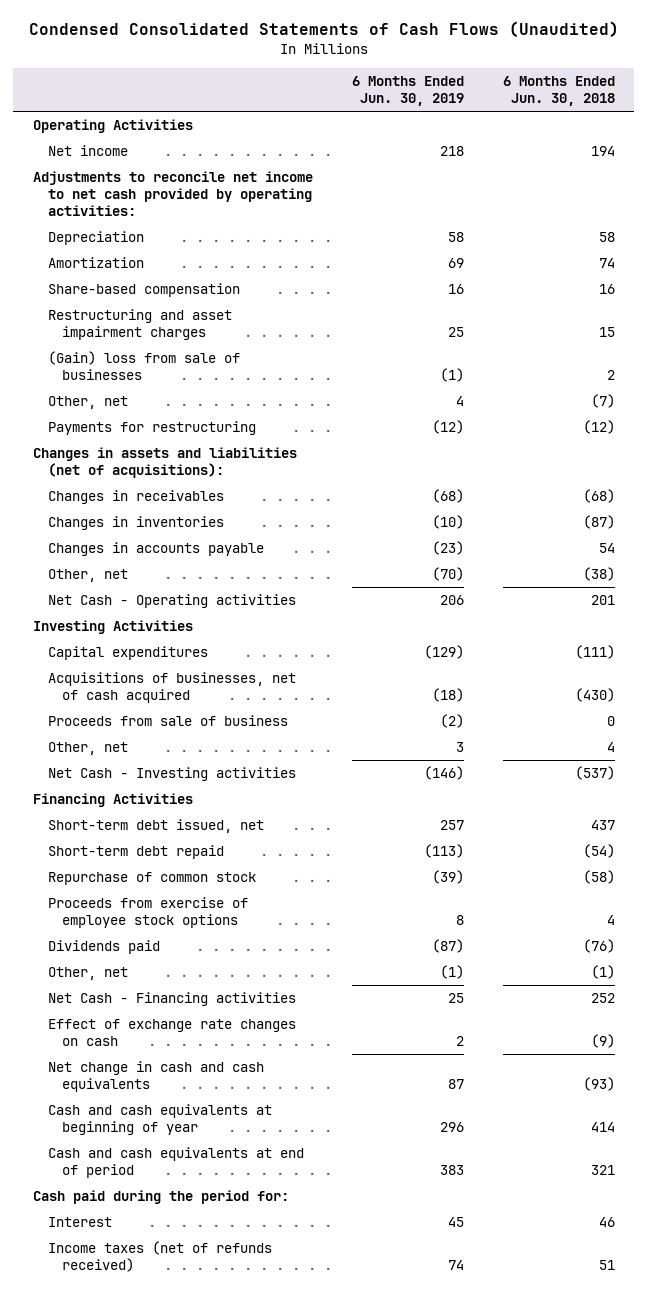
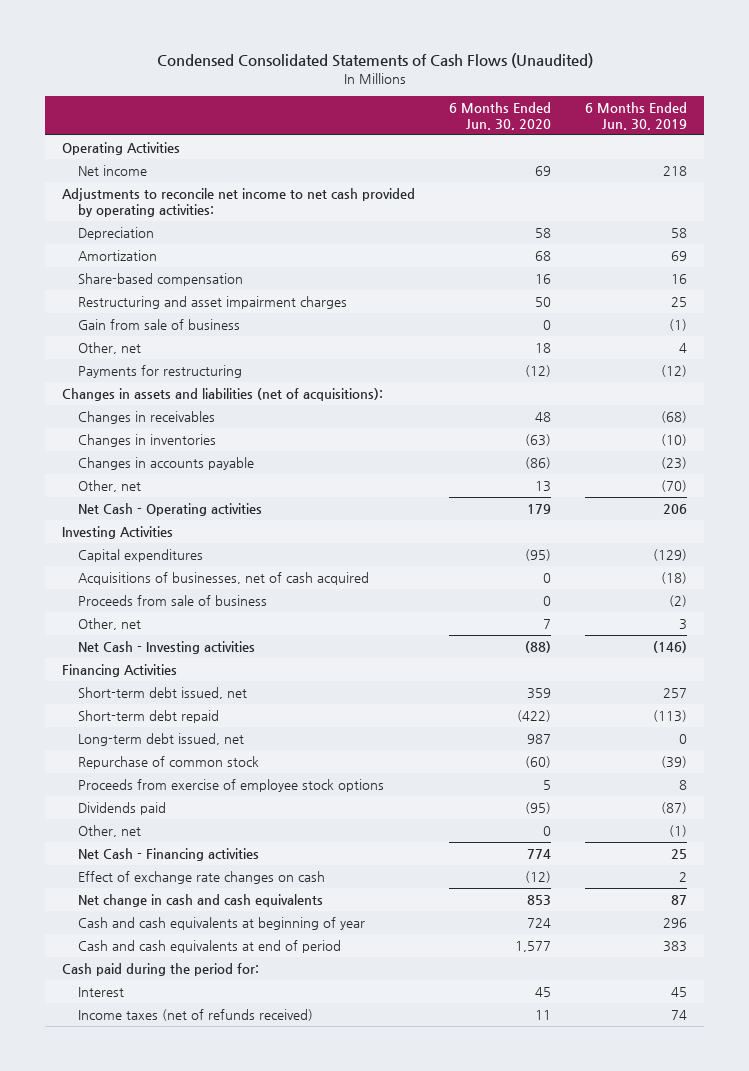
[502,75,615,106] 6 Months Ended Jun. 30, 2018 -> none
none -> [449,101,552,130] 6 Months Ended Jun. 30, 2020
[47,351,240,381] (Gain) loss from sale of businesses -> [77,319,240,331] Gain from sale of business
none -> [77,733,244,747] Long-term debt issued, net

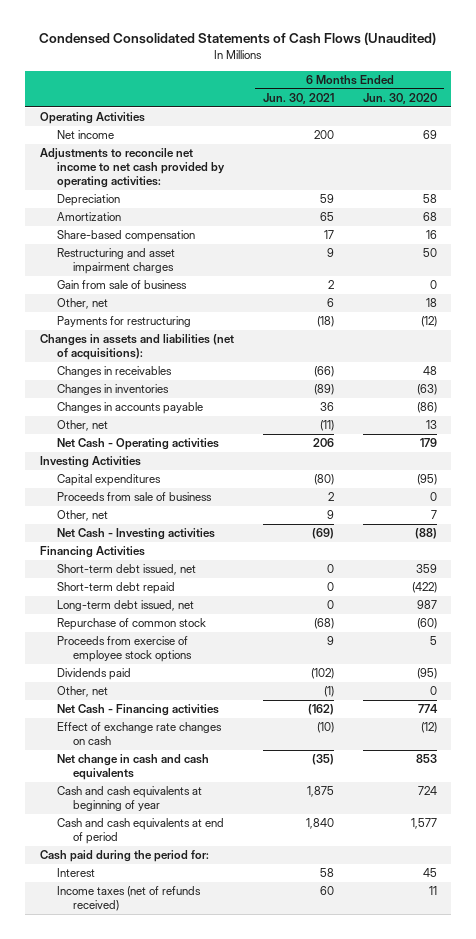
[585,101,688,130] 6 Months Ended Jun. 30, 2019 -> none
none -> [262,92,334,104] Jun. 30, 2021
[77,572,369,586] Acquisitions of businesses, net of cash acquired -> none

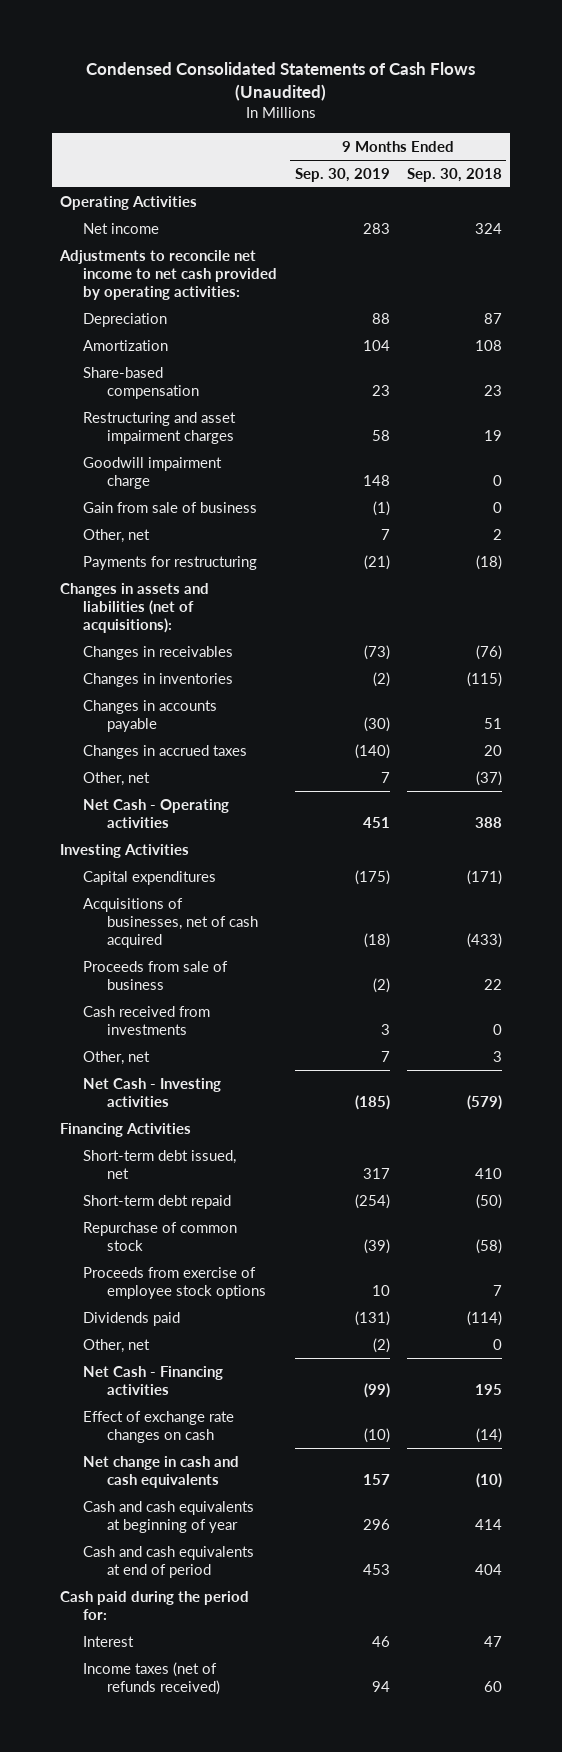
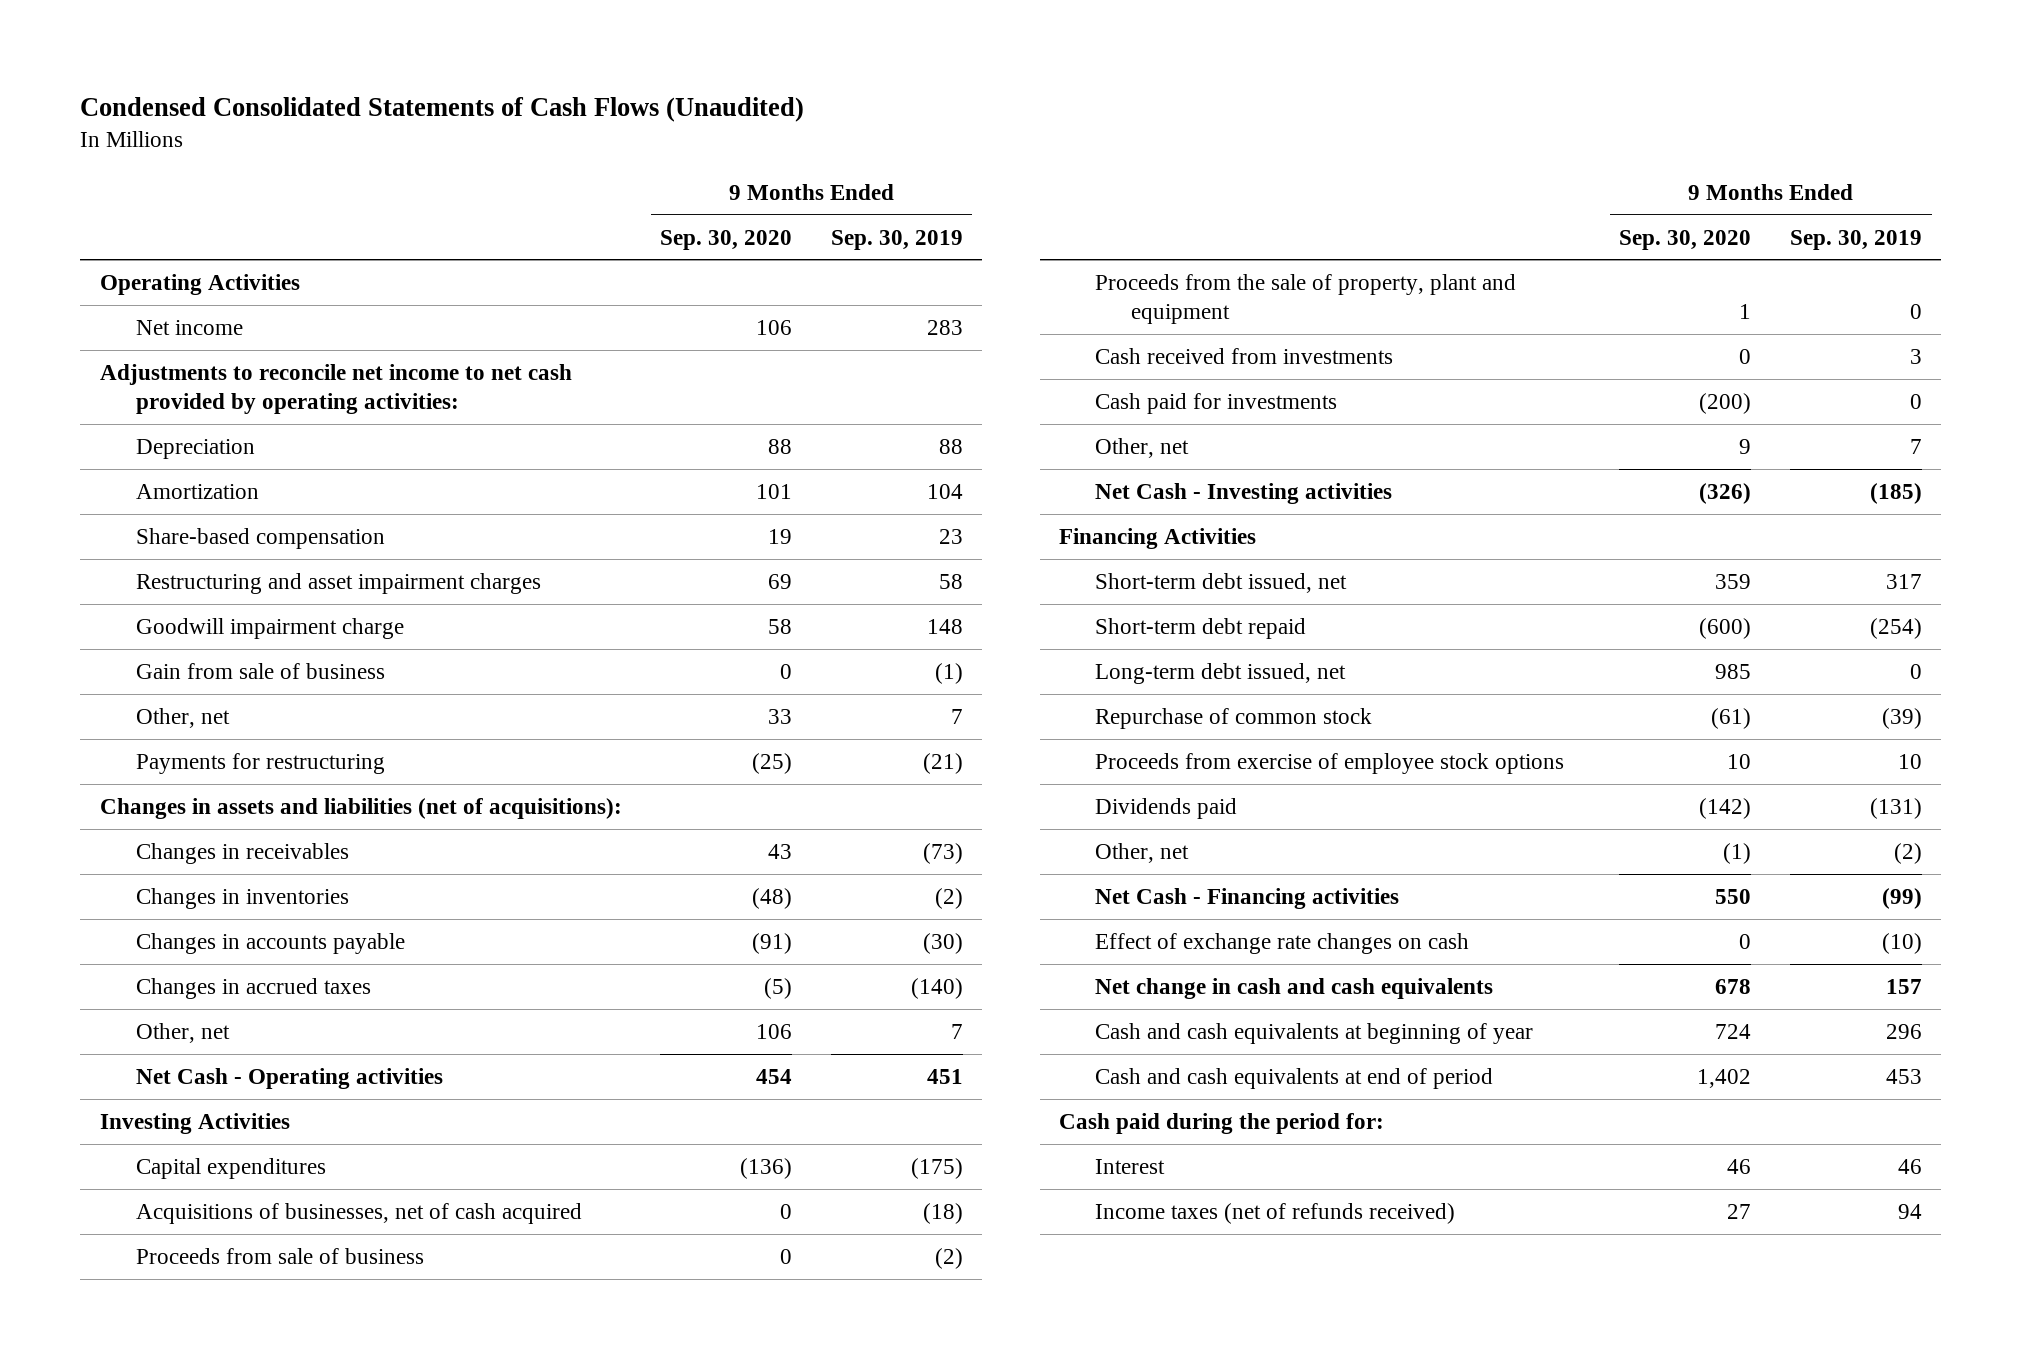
[406,167,502,182] Sep. 30, 2018 -> none
none -> [660,229,793,250] Sep. 30, 2020
none -> [1094,273,1516,325] Proceeds from the sale of property, plant and equipment
none -> [1094,392,1337,414] Cash paid for investments
none -> [1094,662,1346,684] Long-term debt issued, net

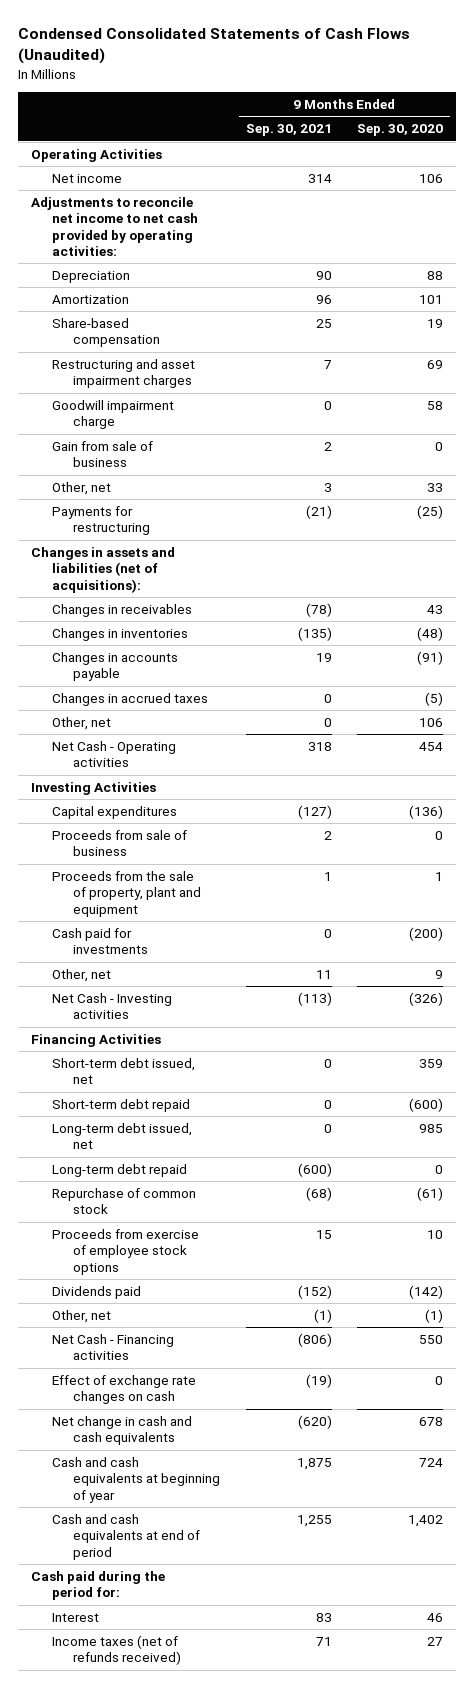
[830,229,963,250] Sep. 30, 2019 -> none
none -> [245,124,332,137] Sep. 30, 2021
[135,1202,582,1224] Acquisitions of businesses, net of cash acquired -> none
[1094,347,1393,364] Cash received from investments -> none
none -> [51,1163,187,1177] Long-term debt repaid

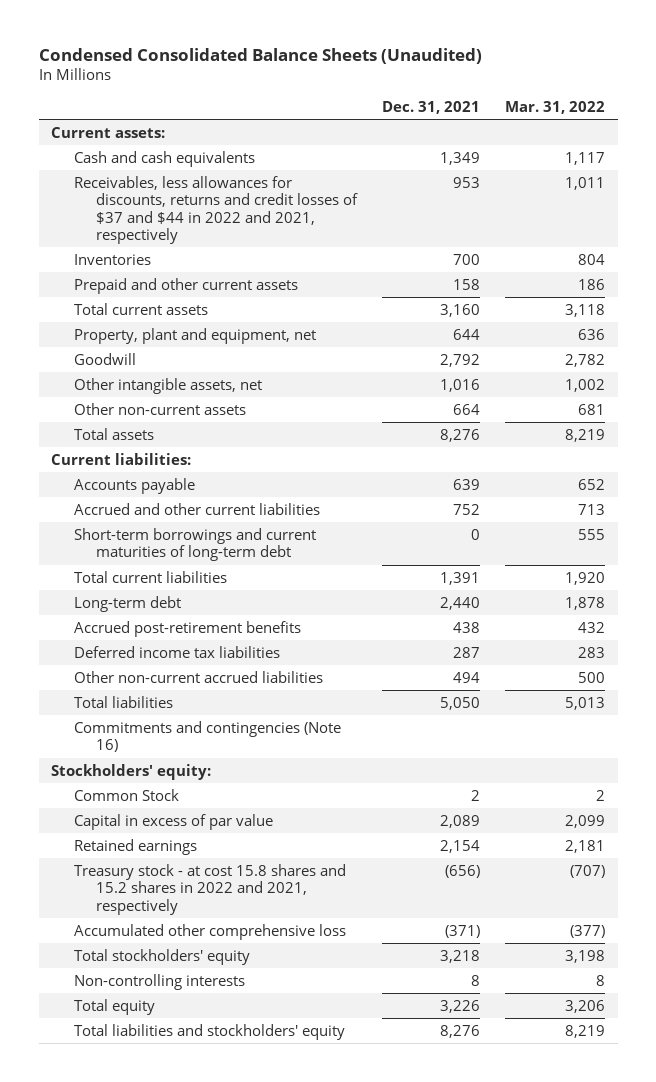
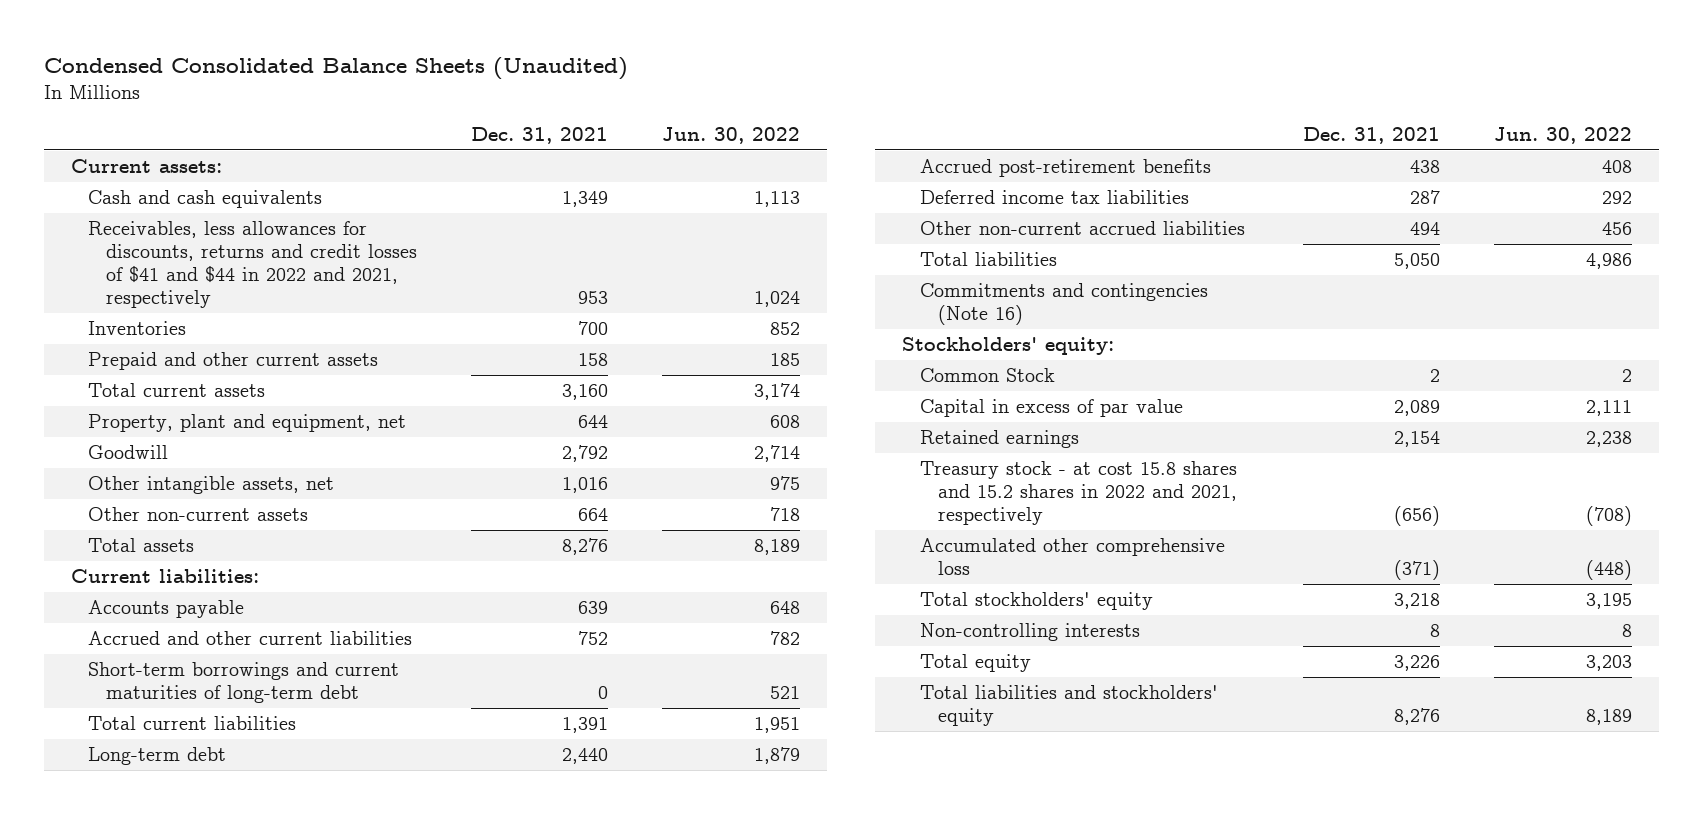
[505,100,606,114] Mar. 31, 2022 -> none
none -> [662,126,801,144] Jun. 30, 2022
[73,175,359,244] Receivables, less allowances for discounts, returns and credit losses of $37 and $44 in 2022 and 2021, respectively -> [88,221,418,309] Receivables, less allowances for discounts, returns and credit losses of $41 and $44 in 2022 and 2021, respectively

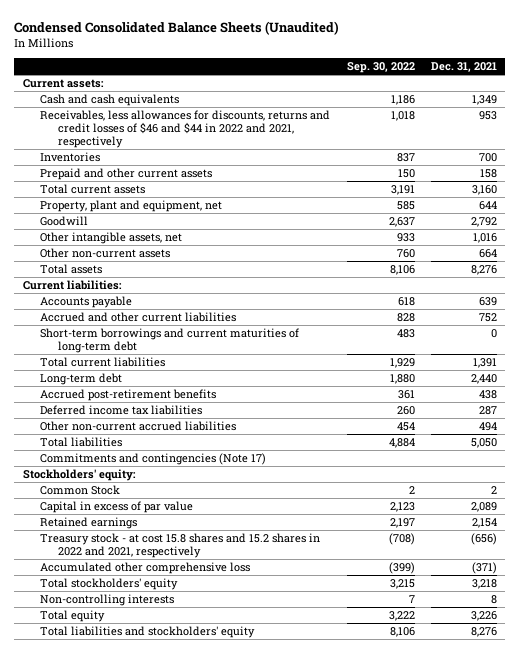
[662,126,801,144] Jun. 30, 2022 -> none
none -> [346,62,415,74] Sep. 30, 2022
[88,221,418,309] Receivables, less allowances for discounts, returns and credit losses of $41 and $44 in 2022 and 2021, respectively -> [40,109,331,149] Receivables, less allowances for discounts, returns and credit losses of $46 and $44 in 2022 and 2021, respectively
[920,283,1209,326] Commitments and contingencies (Note 16) -> [40,452,267,465] Commitments and contingencies (Note 17)

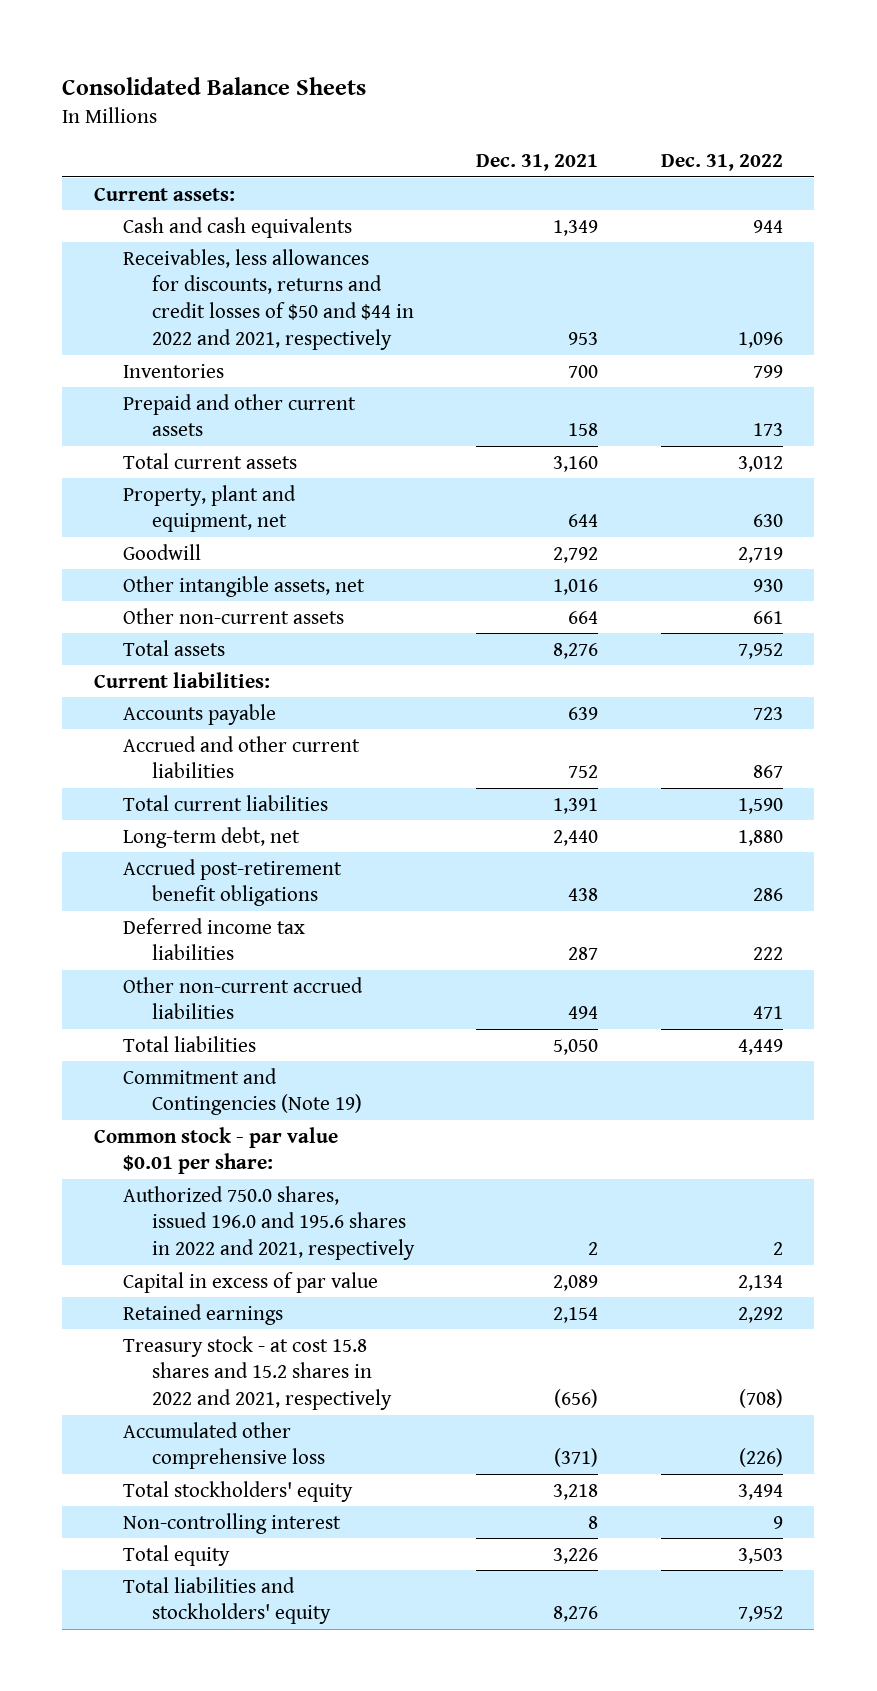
[14,20,340,35] Condensed Consolidated Balance Sheets (Unaudited) -> [62,77,367,96] Consolidated Balance Sheets
[346,62,415,74] Sep. 30, 2022 -> none
none -> [660,154,783,172] Dec. 31, 2022
[40,109,331,149] Receivables, less allowances for discounts, returns and credit losses of $46 and $44 in 2022 and 2021, respectively -> [122,248,414,351] Receivables, less allowances for discounts, returns and credit losses of $50 and $44 in 2022 and 2021, respectively
[40,327,300,354] Short-term borrowings and current maturities of long-term debt -> none
[40,372,123,385] Long-term debt -> [122,826,300,848] Long-term debt, net
[40,388,217,401] Accrued post-retirement benefits -> [122,858,342,907] Accrued post-retirement benefit obligations
[22,468,136,481] Stockholders' equity: -> none
[40,452,267,465] Commitments and contingencies (Note 17) -> [122,1067,362,1116] Commitment and Contingencies (Note 19)
none -> [93,1126,338,1175] Common stock - par value $0.01 per share:
[40,484,121,495] Common Stock -> [122,1185,415,1261] Authorized 750.0 shares, issued 196.0 and 195.6 shares in 2022 and 2021, respectively
[40,593,175,606] Non-controlling interests -> [122,1512,341,1534] Non-controlling interest

